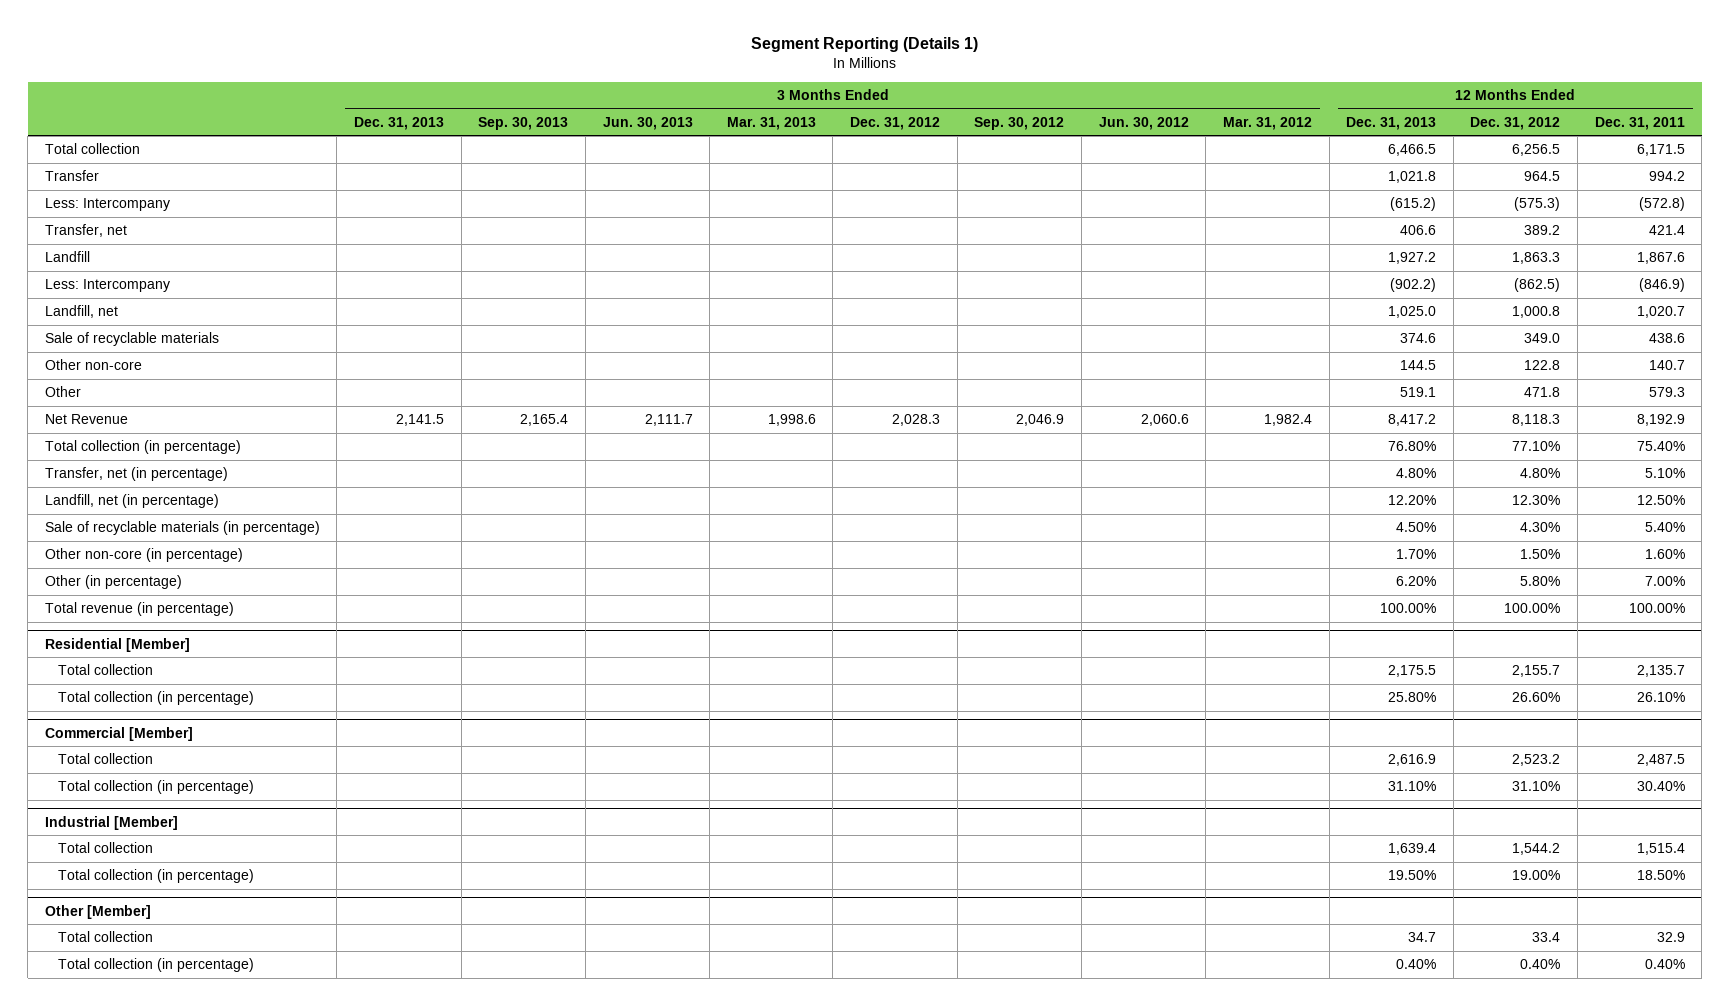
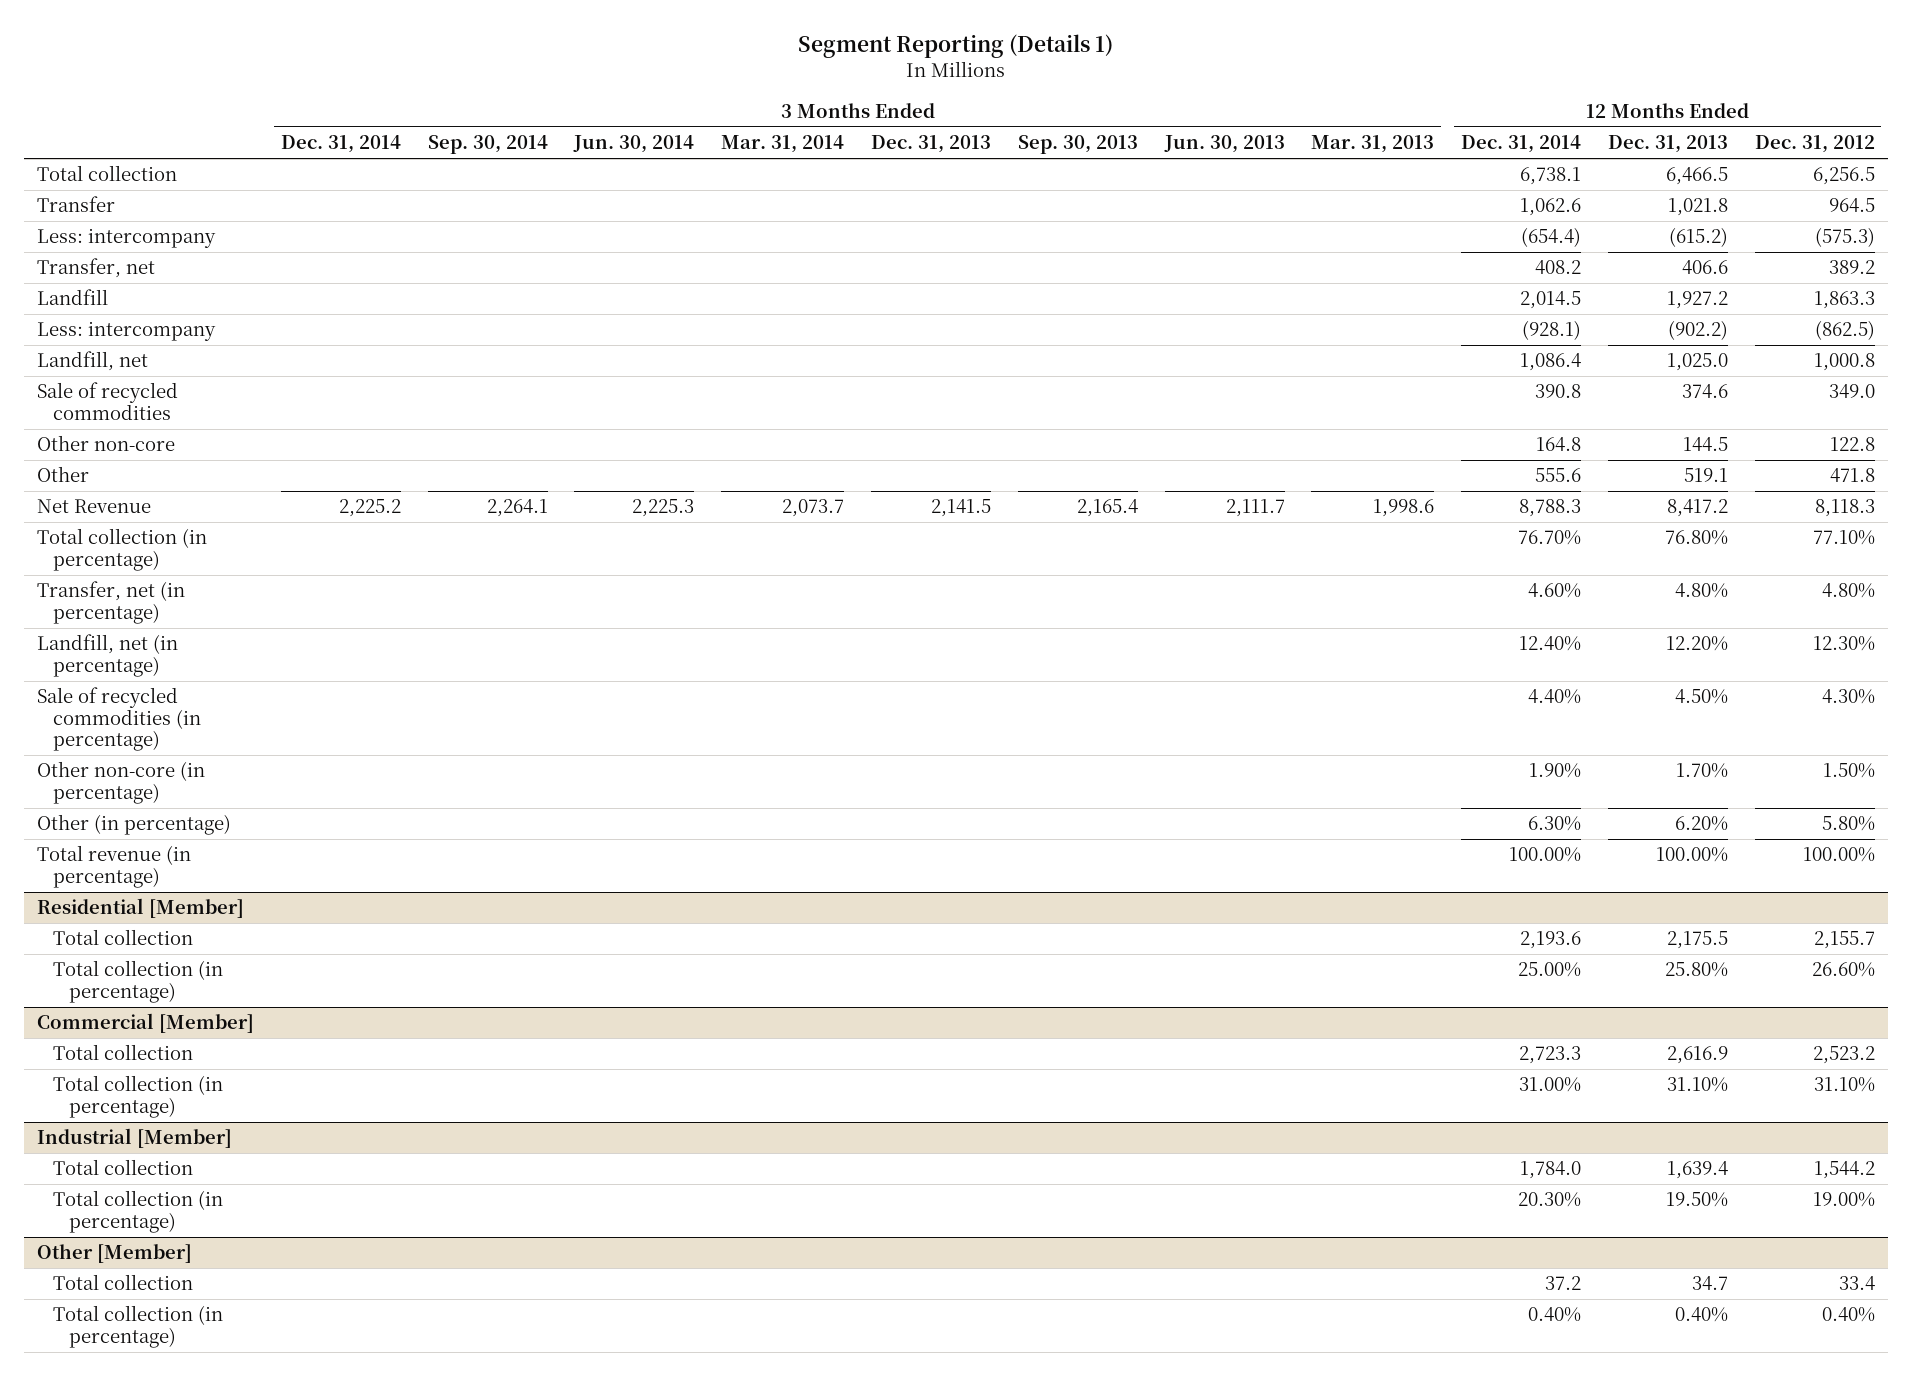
[850,116,941,130] Dec. 31, 2012 -> none
[974,116,1065,130] Sep. 30, 2012 -> none
[1098,116,1189,130] Jun. 30, 2012 -> none
[1222,116,1312,130] Mar. 31, 2012 -> none
[1594,116,1685,130] Dec. 31, 2011 -> none
none -> [280,135,401,154] Dec. 31, 2014
none -> [427,135,548,155] Sep. 30, 2014
none -> [573,135,695,154] Jun. 30, 2014
none -> [721,135,845,154] Mar. 31, 2014
none -> [1461,135,1582,154] Dec. 31, 2014
[44,198,170,212] Less: Intercompany -> [37,228,217,249] Less: intercompany
[44,279,170,293] Less: Intercompany -> [37,321,217,342] Less: intercompany
[44,332,219,347] Sale of recyclable materials -> [37,382,179,420] Sale of recycled commodities
[44,521,320,536] Sale of recyclable materials (in percentage) -> [37,687,202,751] Sale of recycled commodities (in percentage)

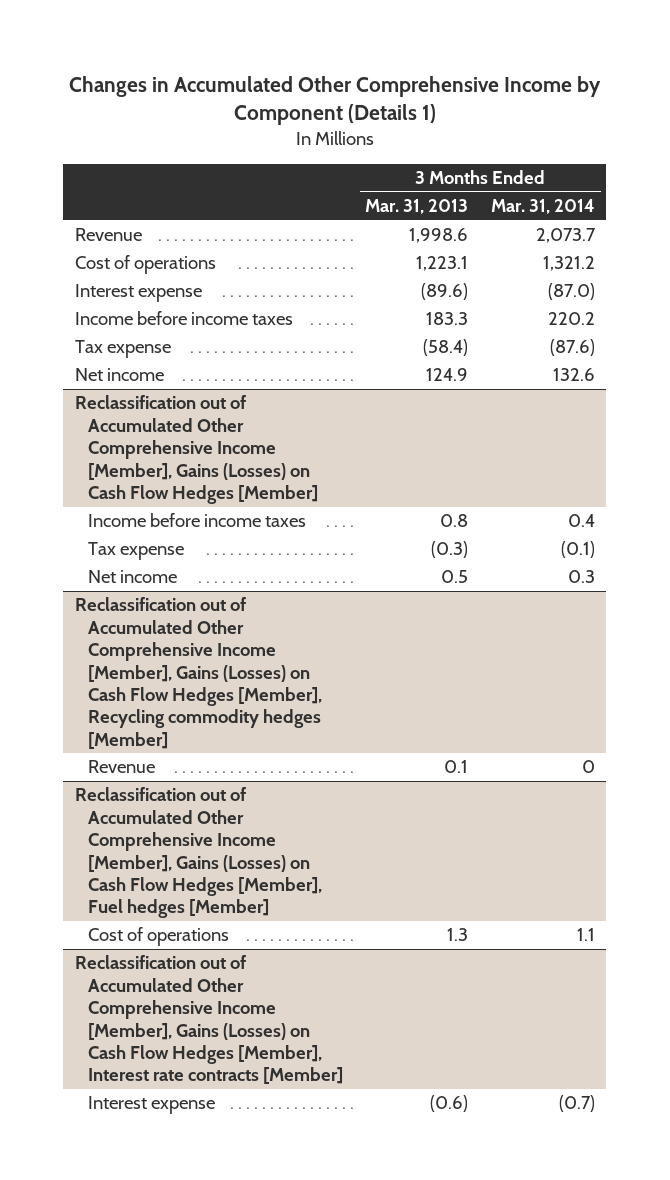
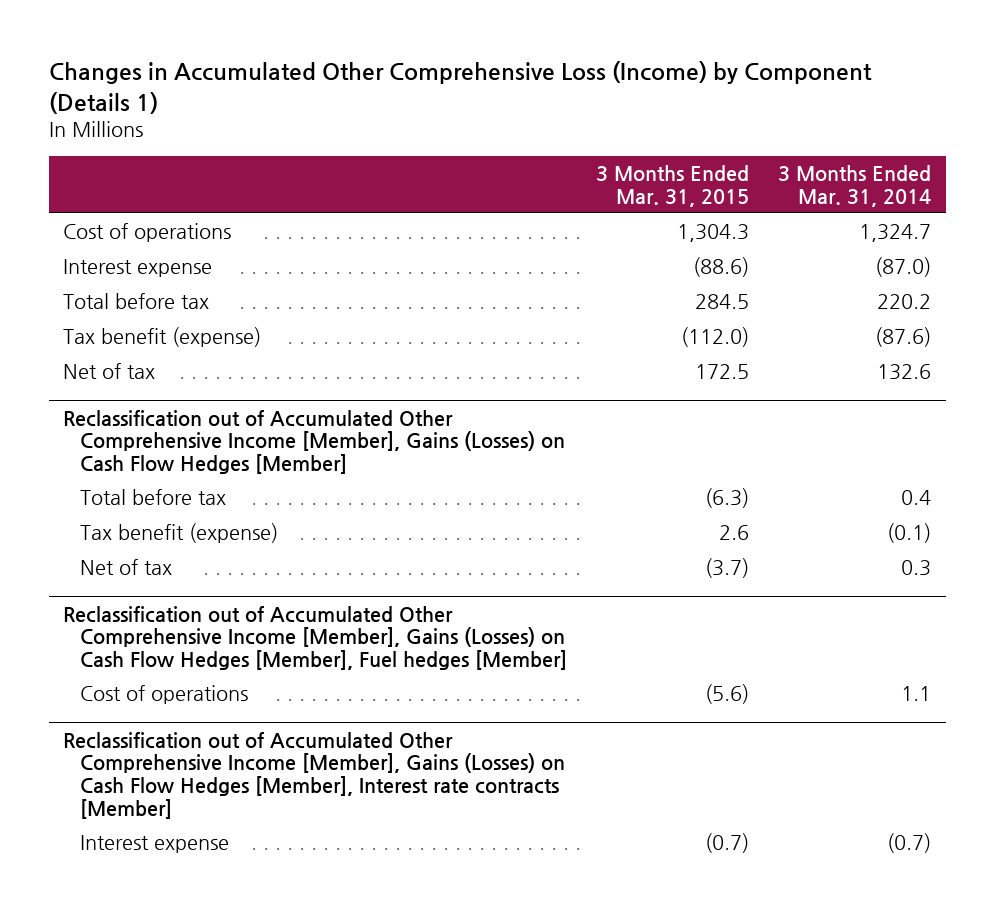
[68,75,601,126] Changes in Accumulated Other Comprehensive Income by Component (Details 1) -> [48,61,872,114] Changes in Accumulated Other Comprehensive Loss (Income) by Component (Details 1)
[365,199,469,215] Mar. 31, 2013 -> none
none -> [595,164,749,207] 3 Months Ended Mar. 31, 2015
[74,228,142,242] Revenue -> none
[543,256,596,272] 1,321.2 -> [859,224,932,243] 1,324.7
[74,311,293,326] Income before income taxes -> [63,293,210,310] Total before tax
[74,340,171,359] Tax expense -> [63,327,262,348] Tax benefit (expense)
[74,368,164,382] Net income -> [63,363,156,380] Net of tax
[74,597,322,749] Reclassification out of Accumulated Other Comprehensive Income [Member], Gains (Losses) on Cash Flow Hedges [Member], Recycling commodity hedges [Member] -> none
[87,760,155,774] Revenue -> none
[87,513,306,528] Income before income taxes -> [79,489,226,506] Total before tax
[87,542,184,561] Tax expense -> [79,523,278,544] Tax benefit (expense)
[87,570,177,584] Net income -> [79,559,172,576] Net of tax

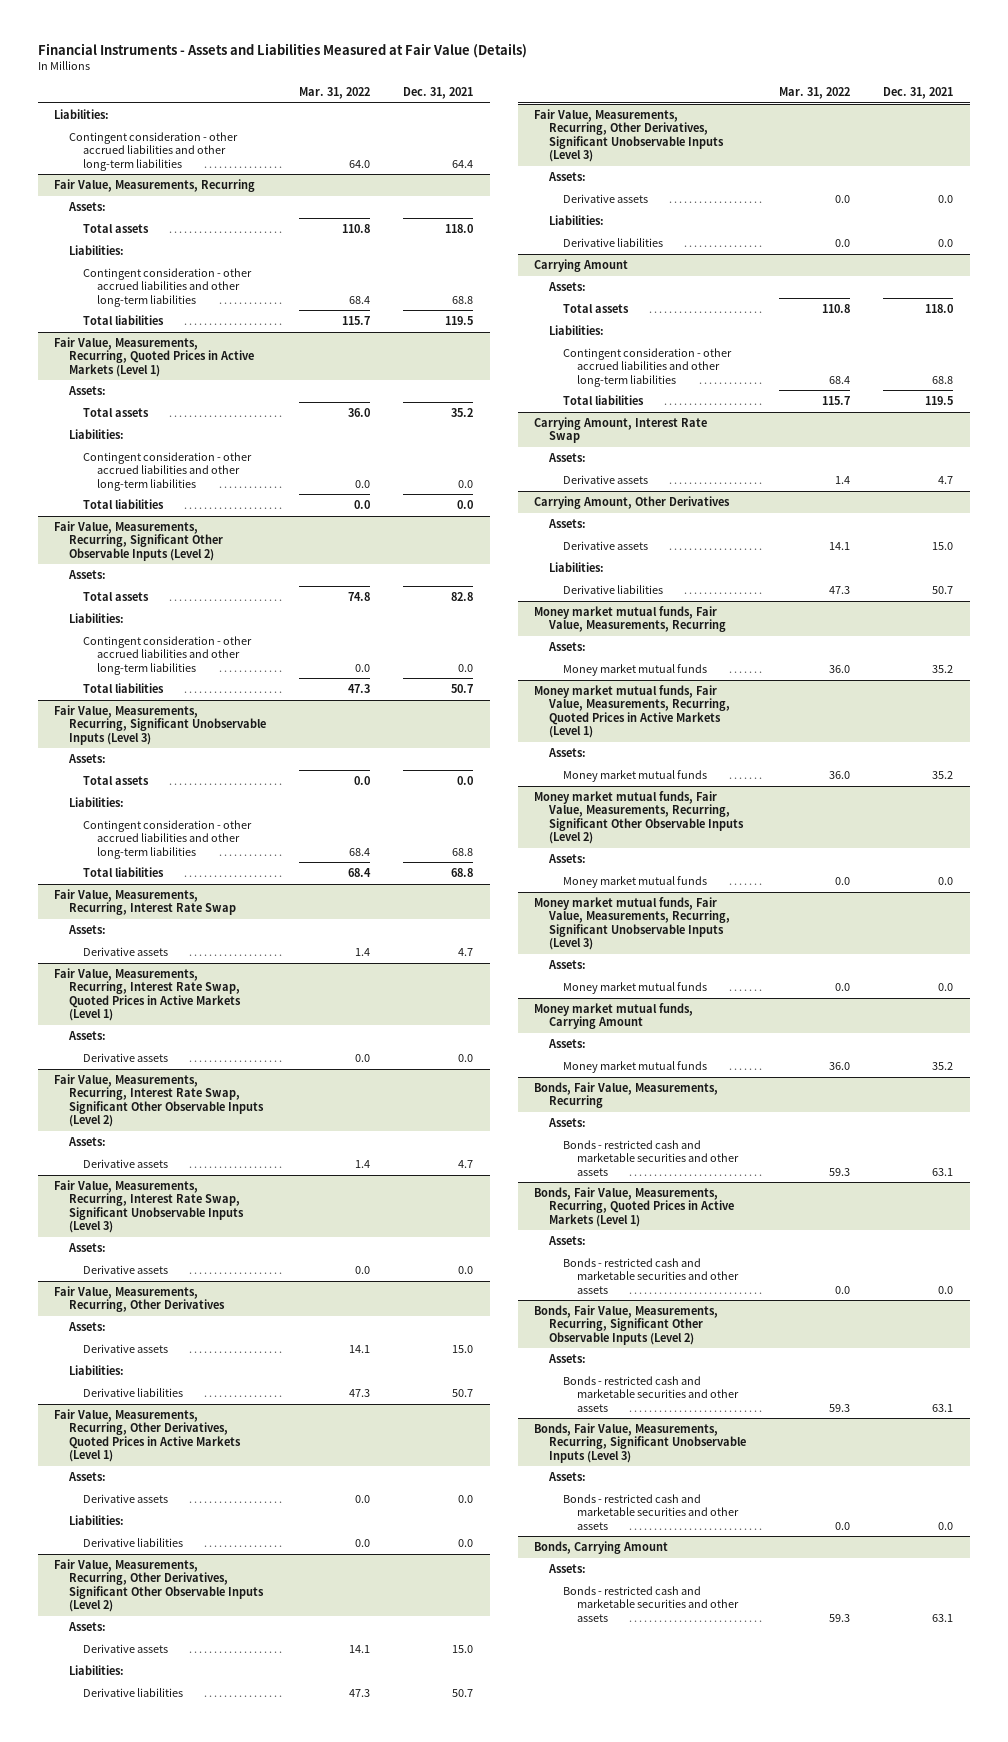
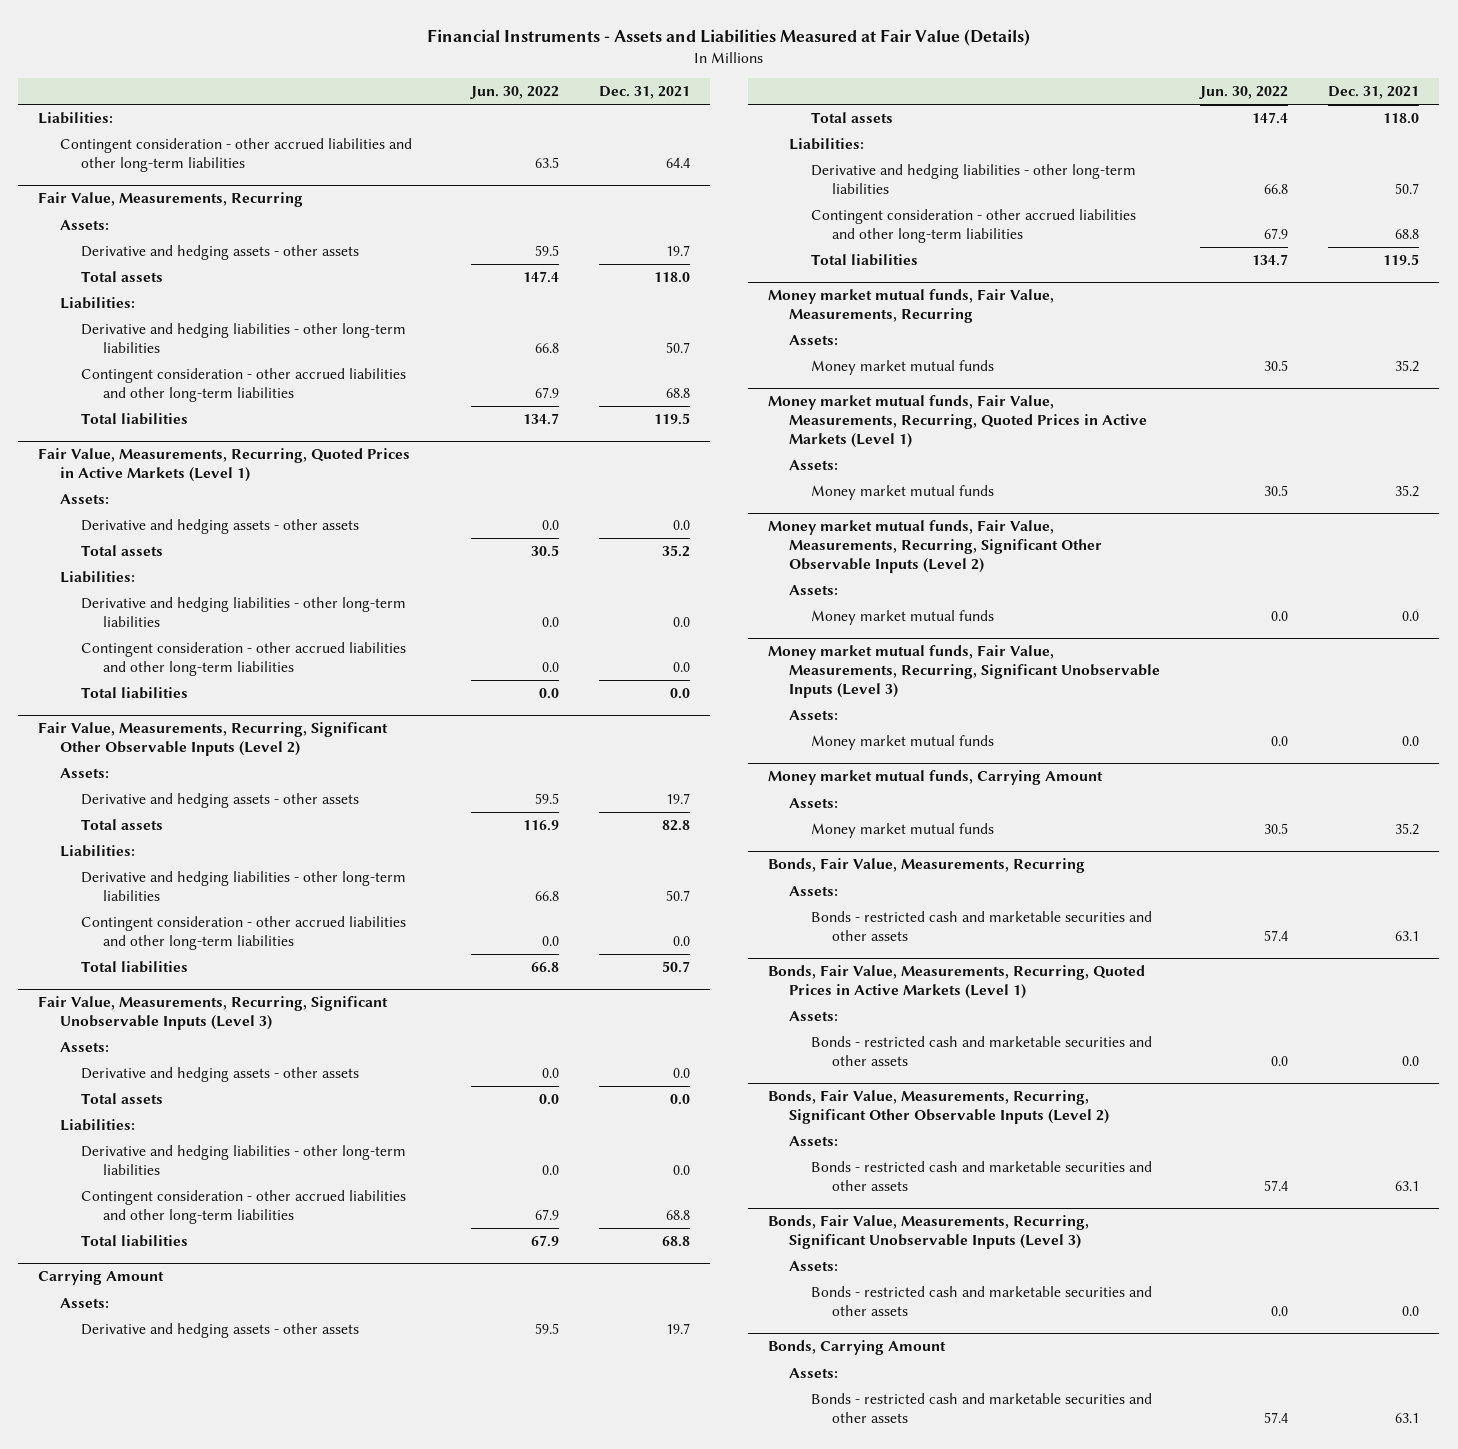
[298,86,370,99] Mar. 31, 2022 -> none
none -> [469,86,559,100] Jun. 30, 2022
none -> [81,245,360,261] Derivative and hedging assets - other assets
none -> [81,323,407,353] Derivative and hedging liabilities - other long-term liabilities
none -> [81,519,360,535] Derivative and hedging assets - other assets
none -> [81,597,407,627] Derivative and hedging liabilities - other long-term liabilities
none -> [81,793,360,809] Derivative and hedging assets - other assets
none -> [81,871,407,901] Derivative and hedging liabilities - other long-term liabilities
none -> [81,1067,360,1083] Derivative and hedging assets - other assets
none -> [81,1145,407,1175] Derivative and hedging liabilities - other long-term liabilities
[54,888,236,916] Fair Value, Measurements, Recurring, Interest Rate Swap -> none
[67,924,106,934] Assets: -> none
[82,946,168,956] Derivative assets -> none
[54,967,241,1022] Fair Value, Measurements, Recurring, Interest Rate Swap, Quoted Prices in Active Markets (Level 1) -> none
[67,1030,106,1040] Assets: -> none
[82,1052,168,1062] Derivative assets -> none
[54,1073,264,1128] Fair Value, Measurements, Recurring, Interest Rate Swap, Significant Other Observable Inputs (Level 2) -> none
[67,1136,106,1146] Assets: -> none
[82,1158,168,1168] Derivative assets -> none
[54,1179,244,1234] Fair Value, Measurements, Recurring, Interest Rate Swap, Significant Unobservable Inputs (Level 3) -> none
[67,1242,106,1252] Assets: -> none
[82,1264,168,1274] Derivative assets -> none
[54,1285,225,1313] Fair Value, Measurements, Recurring, Other Derivatives -> none
[67,1321,106,1331] Assets: -> none
[82,1343,168,1353] Derivative assets -> none
[68,1364,124,1375] Liabilities: -> none
[82,1387,183,1397] Derivative liabilities -> none
[54,1408,241,1463] Fair Value, Measurements, Recurring, Other Derivatives, Quoted Prices in Active Markets (Level 1) -> none
[67,1471,106,1481] Assets: -> none
[82,1493,168,1503] Derivative assets -> none
[68,1514,124,1525] Liabilities: -> none
[82,1537,183,1547] Derivative liabilities -> none
[54,1558,264,1613] Fair Value, Measurements, Recurring, Other Derivatives, Significant Other Observable Inputs (Level 2) -> none
[67,1621,106,1631] Assets: -> none
[82,1643,168,1653] Derivative assets -> none
[68,1664,124,1675] Liabilities: -> none
[82,1687,183,1697] Derivative liabilities -> none
[534,108,724,163] Fair Value, Measurements, Recurring, Other Derivatives, Significant Unobservable Inputs (Level 3) -> none
[547,171,586,181] Assets: -> none
[563,193,649,203] Derivative assets -> none
[548,214,604,225] Liabilities: -> none
[563,237,664,247] Derivative liabilities -> none
none -> [81,1323,360,1339] Derivative and hedging assets - other assets
none -> [810,164,1136,194] Derivative and hedging liabilities - other long-term liabilities
[534,416,708,444] Carrying Amount, Interest Rate Swap -> none
[547,452,586,462] Assets: -> none
[563,474,649,484] Derivative assets -> none
[534,495,731,509] Carrying Amount, Other Derivatives -> none
[547,518,586,528] Assets: -> none
[563,540,649,550] Derivative assets -> none
[548,561,604,572] Liabilities: -> none
[563,584,664,594] Derivative liabilities -> none

